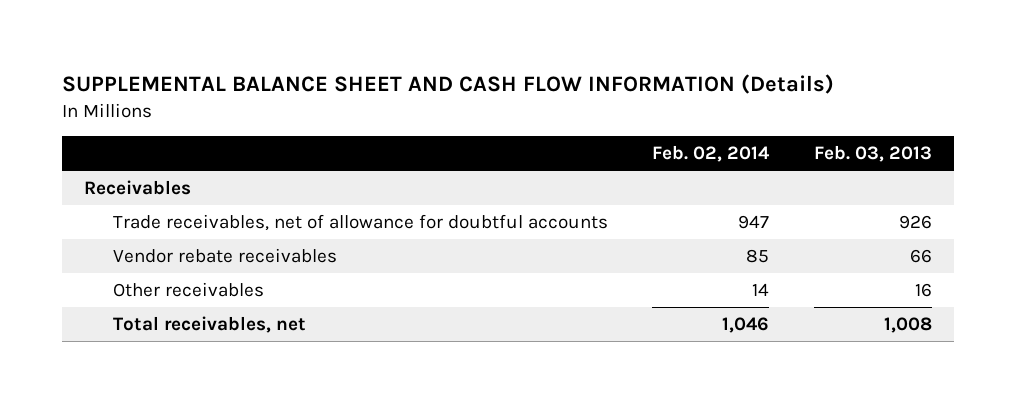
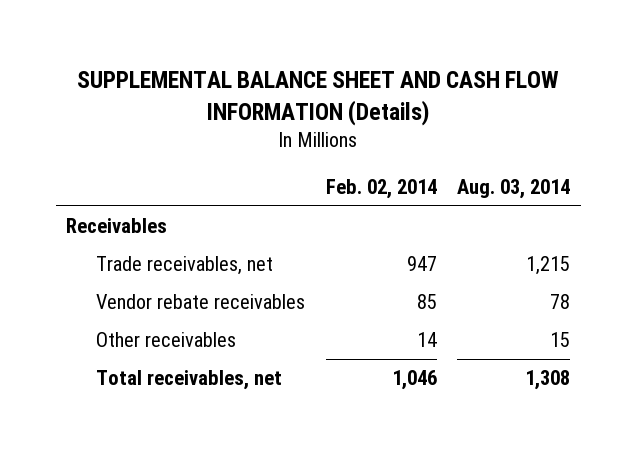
[813,145,932,163] Feb. 03, 2013 -> none
none -> [457,179,571,200] Aug. 03, 2014
[112,214,608,232] Trade receivables, net of allowance for doubtful accounts -> [96,256,274,276] Trade receivables, net

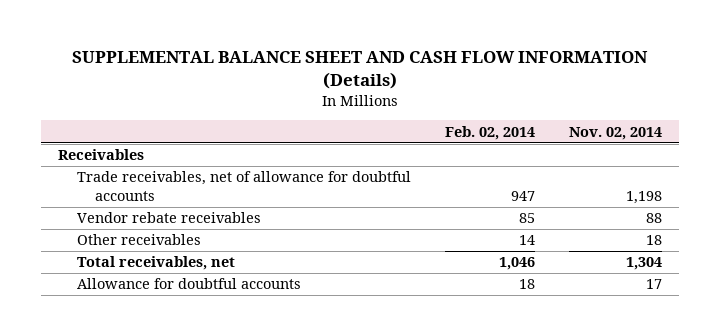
[457,179,571,200] Aug. 03, 2014 -> none
none -> [569,126,663,140] Nov. 02, 2014
[96,256,274,276] Trade receivables, net -> [76,171,411,201] Trade receivables, net of allowance for doubtful accounts
none -> [76,278,301,290] Allowance for doubtful accounts

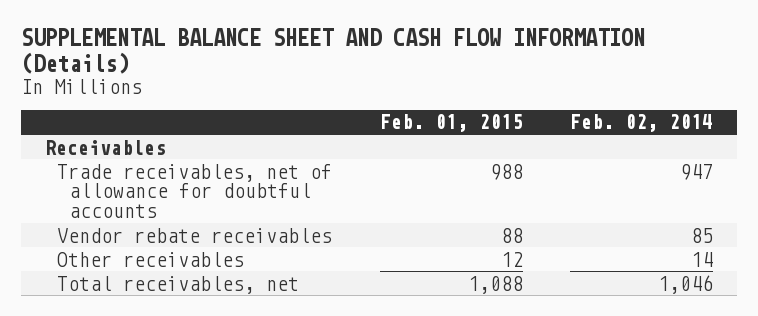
[569,126,663,140] Nov. 02, 2014 -> none
none -> [379,114,523,133] Feb. 01, 2015
[76,278,301,290] Allowance for doubtful accounts -> none

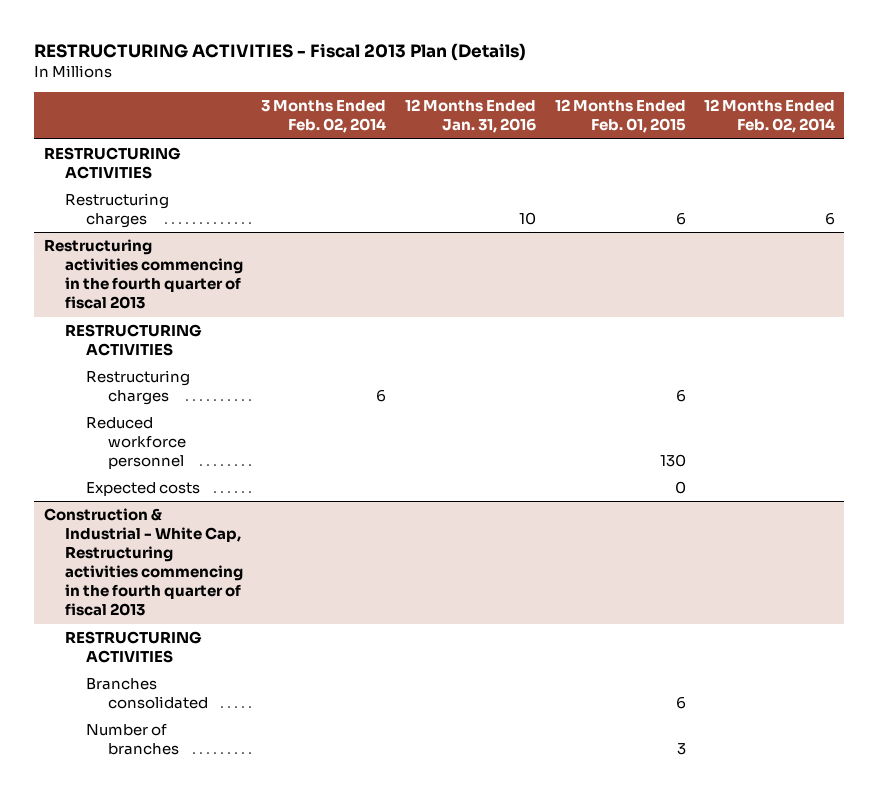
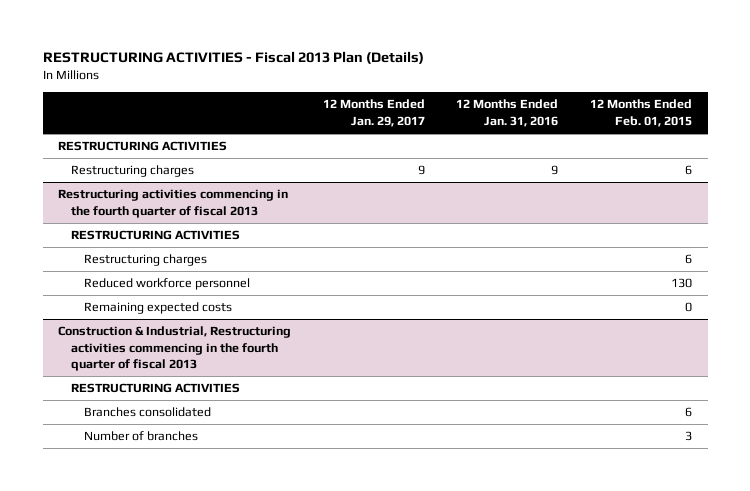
[261,100,387,134] 3 Months Ended Feb. 02, 2014 -> none
[704,99,836,134] 12 Months Ended Feb. 02, 2014 -> none
none -> [322,99,425,127] 12 Months Ended Jan. 29, 2017
[519,212,537,226] 10 -> [551,165,559,176] 9
[86,482,201,497] Expected costs -> [84,302,233,315] Remaining expected costs
[43,508,243,617] Construction & Industrial - White Cap, Restructuring activities commencing in the fourth quarter of fiscal 2013 -> [58,326,292,372] Construction & Industrial, Restructuring activities commencing in the fourth quarter of fiscal 2013

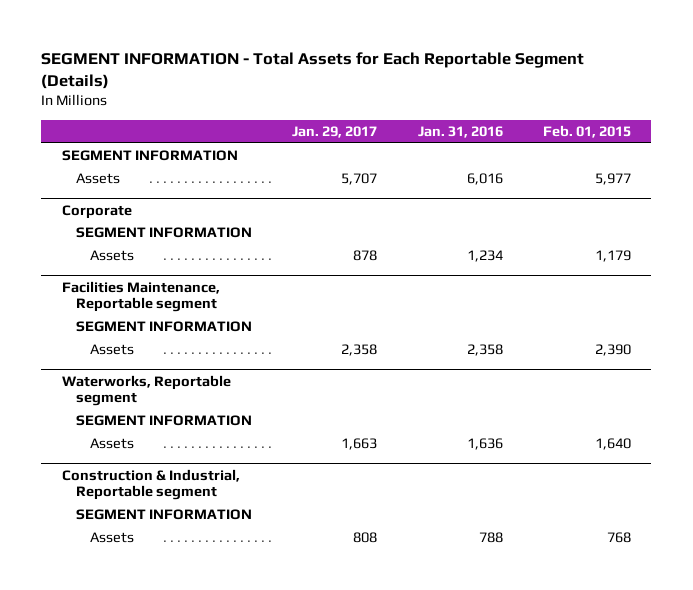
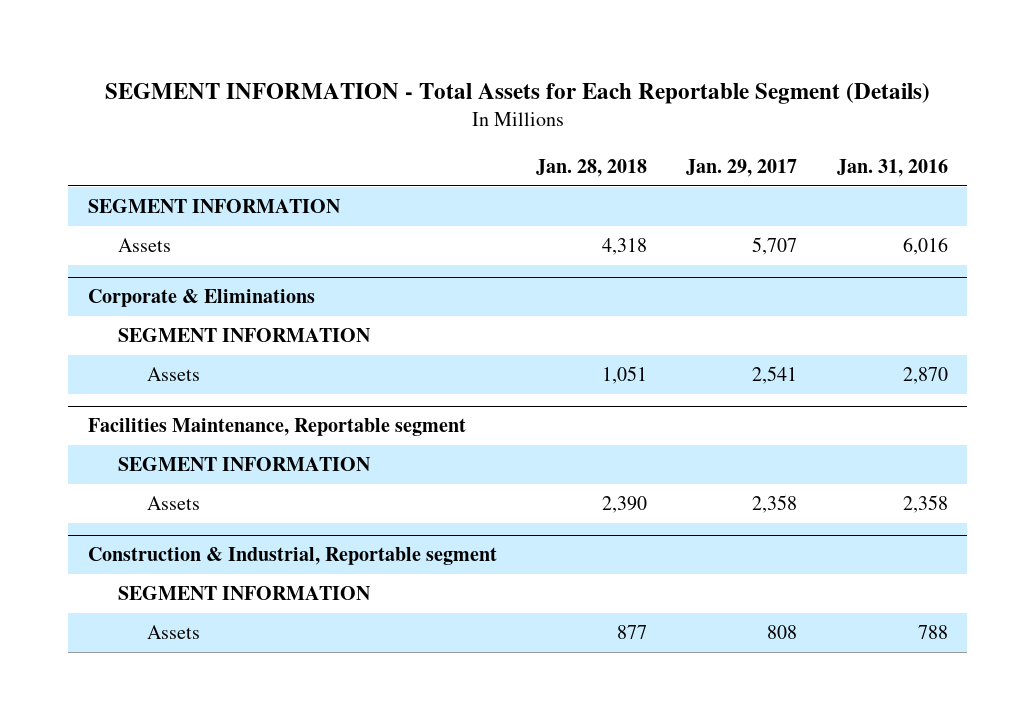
[543,124,632,138] Feb. 01, 2015 -> none
none -> [536,158,648,177] Jan. 28, 2018
[61,204,132,219] Corporate -> [87,289,315,308] Corporate & Eliminations
[353,250,378,262] 878 -> [752,366,798,385] 2,541
[466,250,503,263] 1,234 -> [902,367,948,385] 2,870
[61,374,231,407] Waterworks, Reportable segment -> none
[75,415,252,427] SEGMENT INFORMATION -> none
[89,438,134,450] Assets -> none

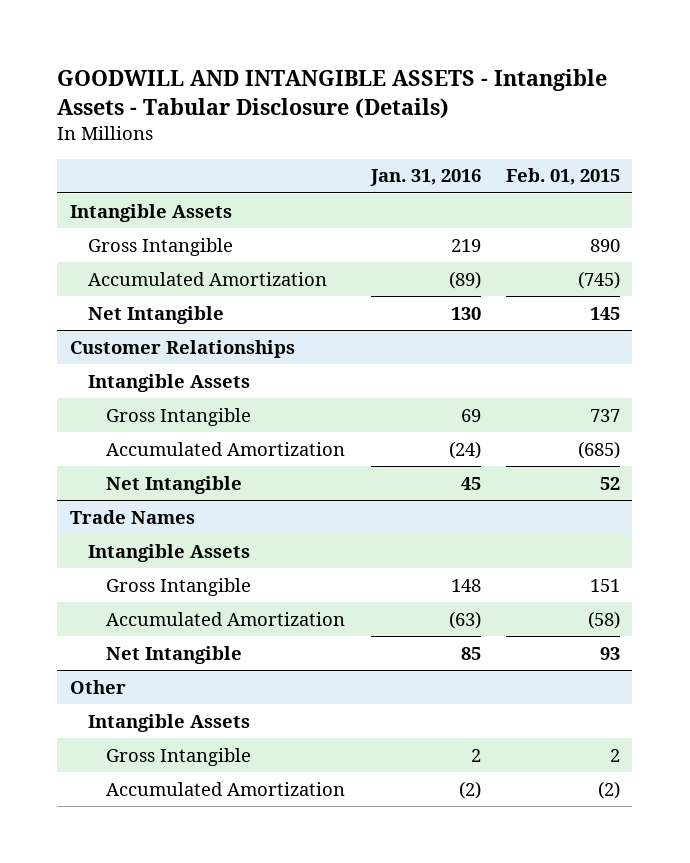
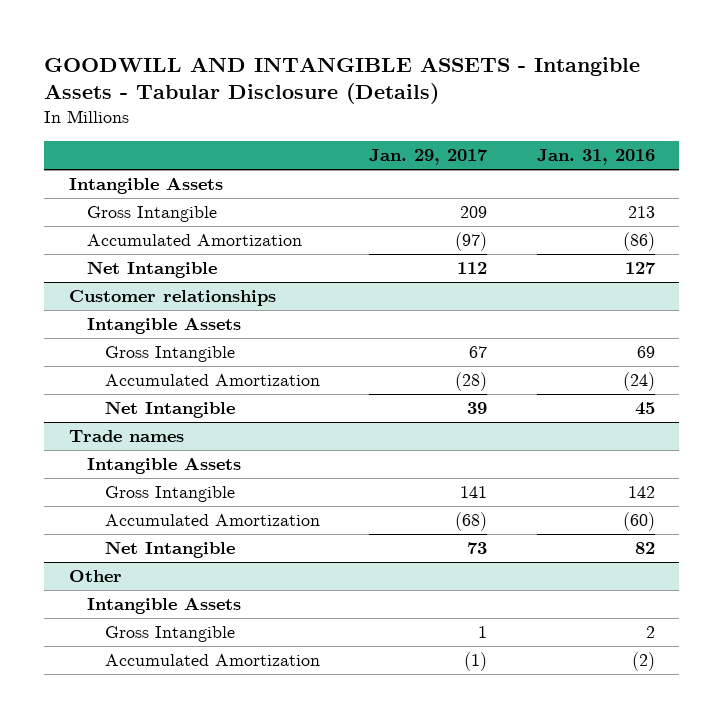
[505,168,620,186] Feb. 01, 2015 -> none
none -> [369,149,489,166] Jan. 29, 2017
[450,238,481,252] 219 -> [627,206,655,219] 213
[448,270,481,289] (89) -> [622,232,655,252] (86)
[450,306,481,320] 130 -> [624,262,656,275] 127
[69,339,295,358] Customer Relationships -> [68,290,276,307] Customer relationships
[69,509,195,524] Trade Names -> [68,430,184,443] Trade names
[450,578,481,592] 148 -> [627,486,655,499] 142
[448,610,481,629] (63) -> [622,512,655,532] (60)
[460,646,481,660] 85 -> [634,542,655,555] 82

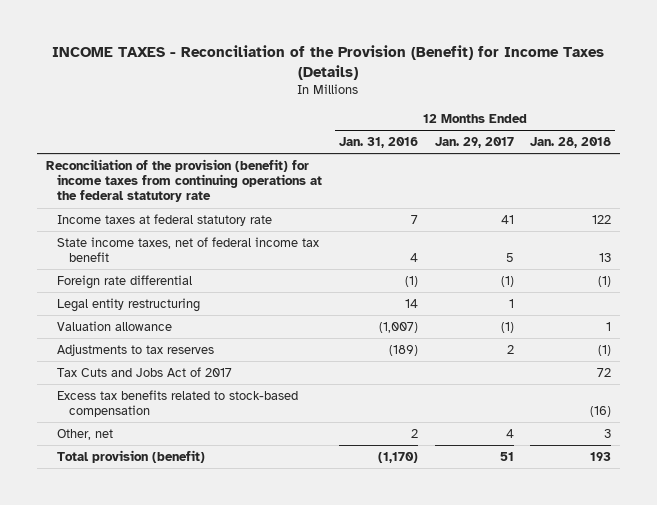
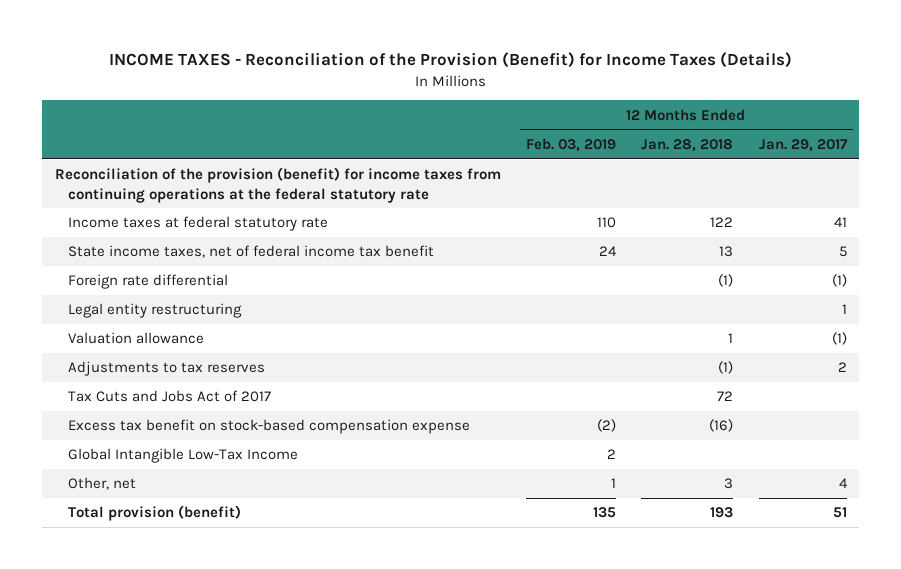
[339,137,419,149] Jan. 31, 2016 -> none
none -> [526,137,617,152] Feb. 03, 2019
[57,390,299,418] Excess tax benefits related to stock-based compensation -> [67,419,470,435] Excess tax benefit on stock-based compensation expense
none -> [67,448,298,464] Global Intangible Low-Tax Income

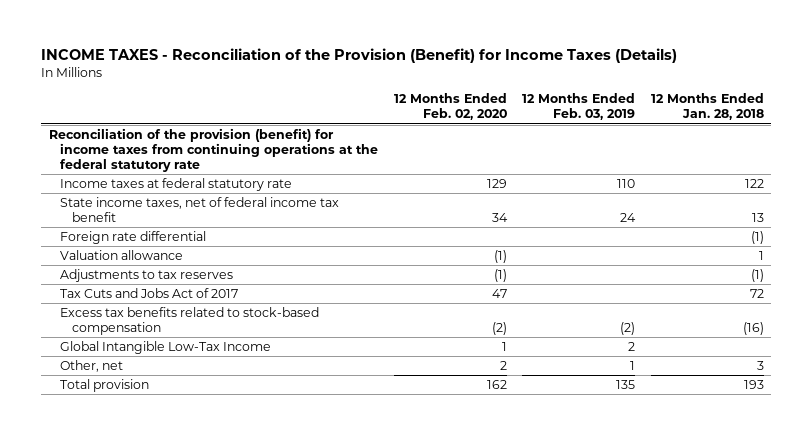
[758,138,848,152] Jan. 29, 2017 -> none
none -> [393,93,507,121] 12 Months Ended Feb. 02, 2020
[67,303,242,319] Legal entity restructuring -> none
[67,419,470,435] Excess tax benefit on stock-based compensation expense -> [60,306,320,335] Excess tax benefits related to stock-based compensation
[67,505,241,522] Total provision (benefit) -> [60,378,150,392] Total provision

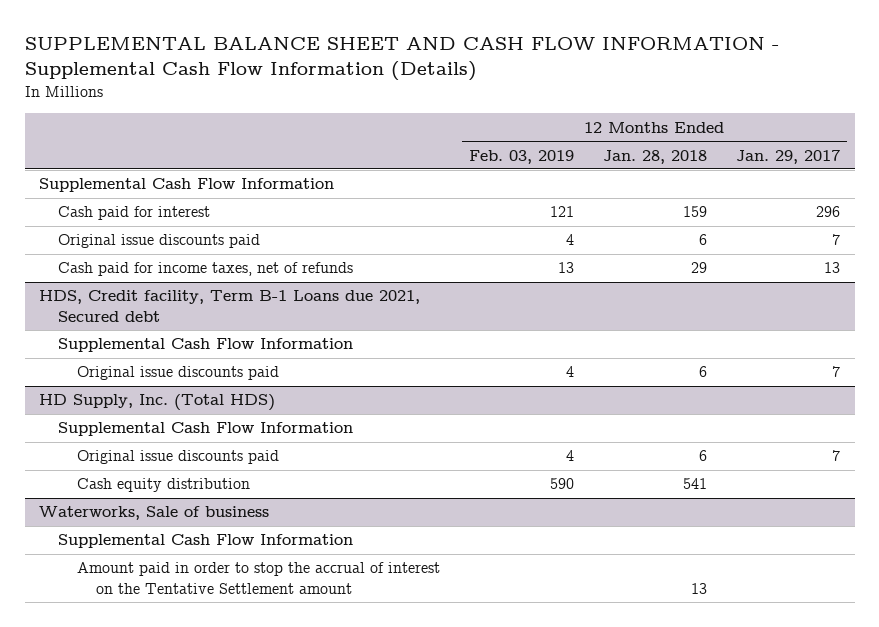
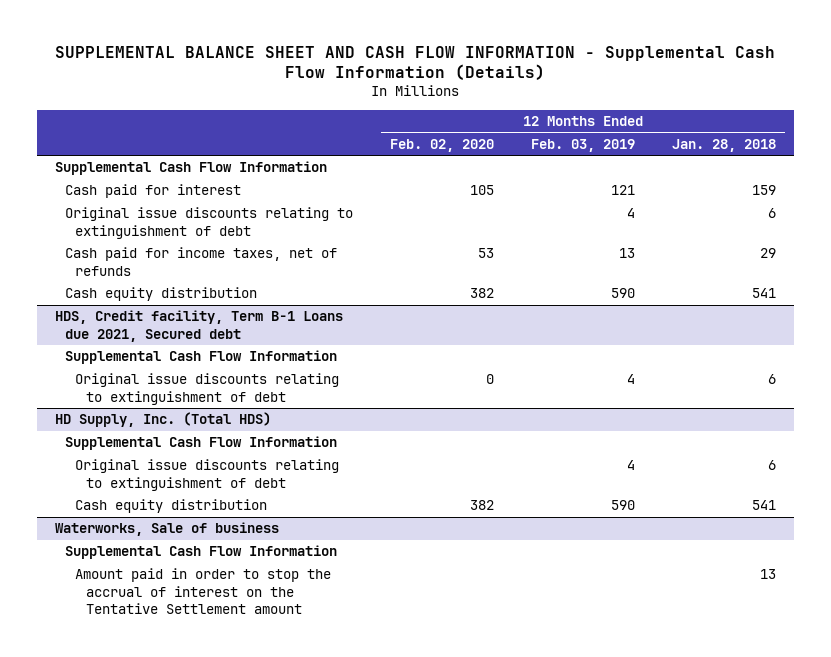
[736,149,841,164] Jan. 29, 2017 -> none
none -> [390,138,495,152] Feb. 02, 2020
[58,234,261,249] Original issue discounts paid -> none
none -> [65,207,354,239] Original issue discounts relating to extinguishment of debt
none -> [65,287,258,302] Cash equity distribution
[76,366,279,381] Original issue discounts paid -> none
none -> [75,373,340,405] Original issue discounts relating to extinguishment of debt
[76,450,279,465] Original issue discounts paid -> none
none -> [75,459,340,491] Original issue discounts relating to extinguishment of debt

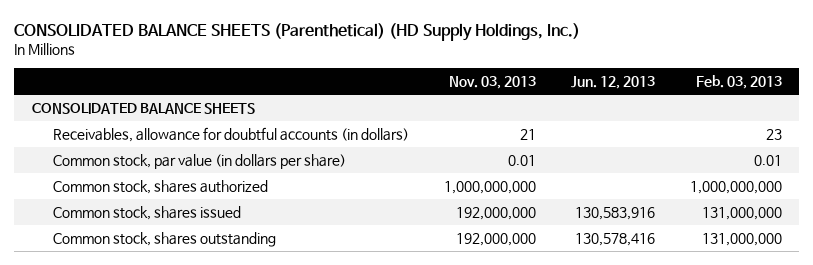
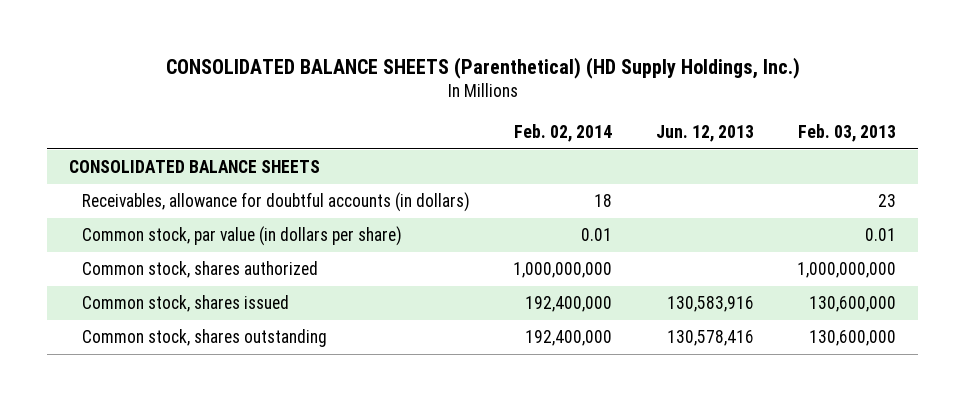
[449,76,537,90] Nov. 03, 2013 -> none
none -> [514,123,613,142] Feb. 02, 2014
[701,206,782,220] 131,000,000 -> [809,296,897,313] 130,600,000
[701,232,782,246] 131,000,000 -> [809,330,897,347] 130,600,000

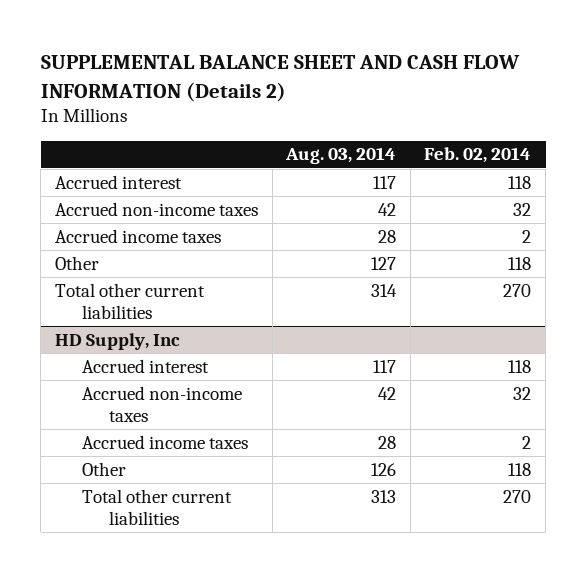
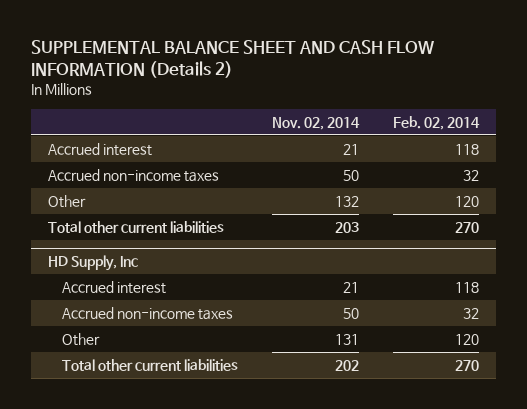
[285,147,397,165] Aug. 03, 2014 -> none
none -> [272,116,361,130] Nov. 02, 2014
[54,228,221,243] Accrued income taxes -> none
[508,256,532,270] 118 -> [455,196,480,208] 120
[82,434,249,449] Accrued income taxes -> none
[508,462,532,476] 118 -> [455,334,480,346] 120

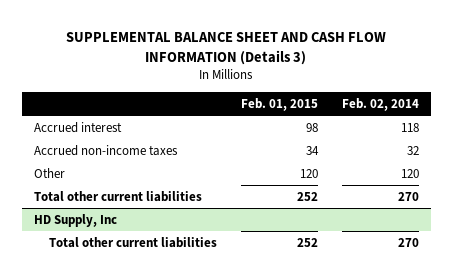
[31,40,435,79] SUPPLEMENTAL BALANCE SHEET AND CASH FLOW INFORMATION (Details 2) -> [66,32,387,66] SUPPLEMENTAL BALANCE SHEET AND CASH FLOW INFORMATION (Details 3)
[272,116,361,130] Nov. 02, 2014 -> none
none -> [240,97,318,111] Feb. 01, 2015
[62,281,167,295] Accrued interest -> none
[62,307,234,321] Accrued non-income taxes -> none
[62,333,101,347] Other -> none

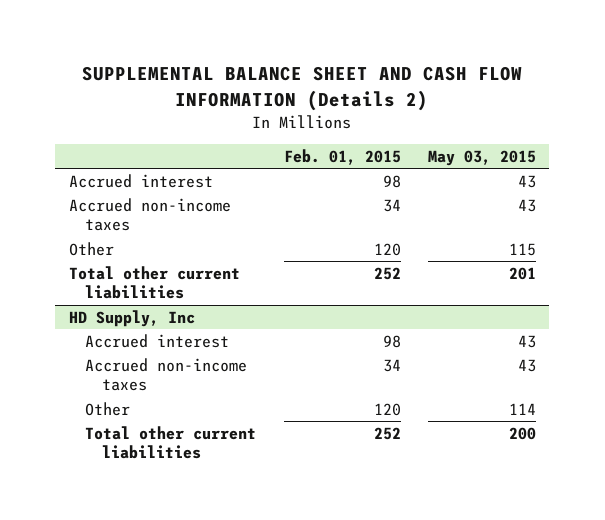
[66,32,387,66] SUPPLEMENTAL BALANCE SHEET AND CASH FLOW INFORMATION (Details 3) -> [82,66,523,111] SUPPLEMENTAL BALANCE SHEET AND CASH FLOW INFORMATION (Details 2)
[341,97,419,111] Feb. 02, 2014 -> none
none -> [427,149,536,166] May 03, 2015
none -> [85,333,230,348] Accrued interest
none -> [85,357,248,392] Accrued non-income taxes
none -> [85,401,131,416] Other

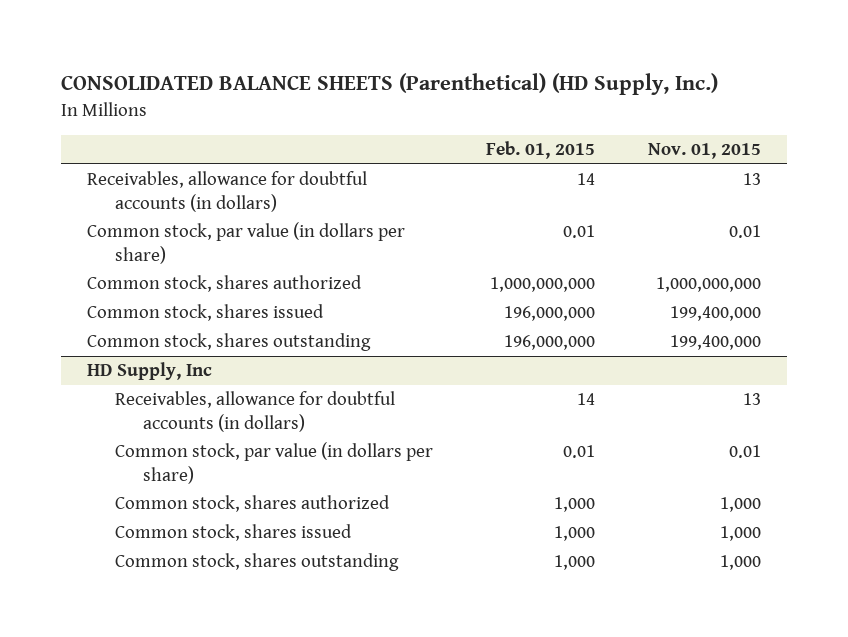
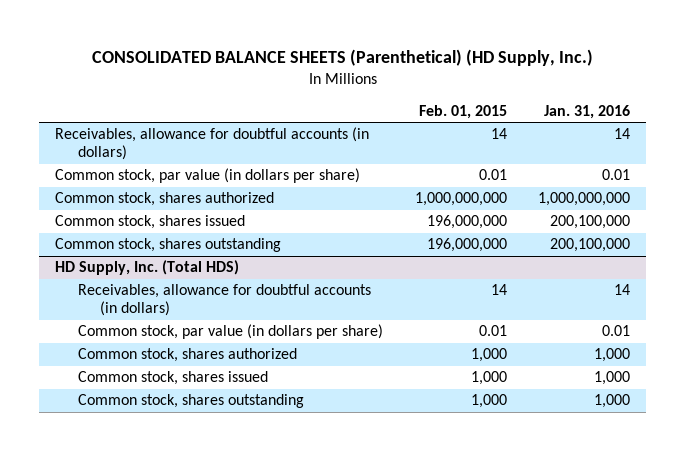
[647,143,761,160] Nov. 01, 2015 -> none
none -> [544,104,631,119] Jan. 31, 2016
[87,362,213,381] HD Supply, Inc -> [55,260,240,276] HD Supply, Inc. (Total HDS)

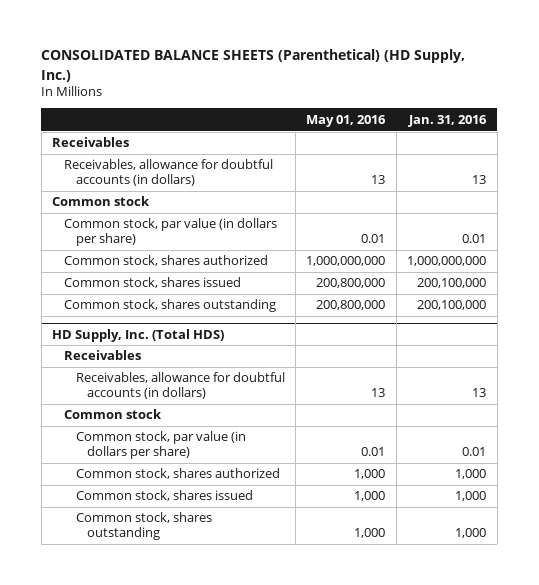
[418,104,507,119] Feb. 01, 2015 -> none
none -> [306,114,387,127] May 01, 2016
none -> [52,137,130,148] Receivables
[614,128,631,140] 14 -> [472,174,487,184] 13
none -> [52,196,151,207] Common stock
none -> [63,350,141,361] Receivables
[614,284,631,296] 14 -> [472,387,487,397] 13
none -> [63,409,162,420] Common stock

